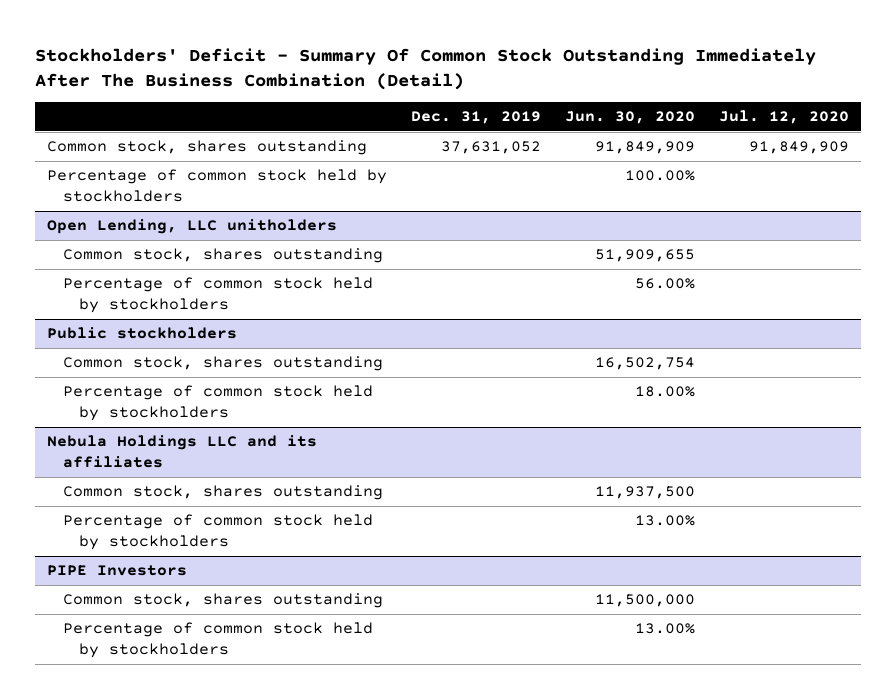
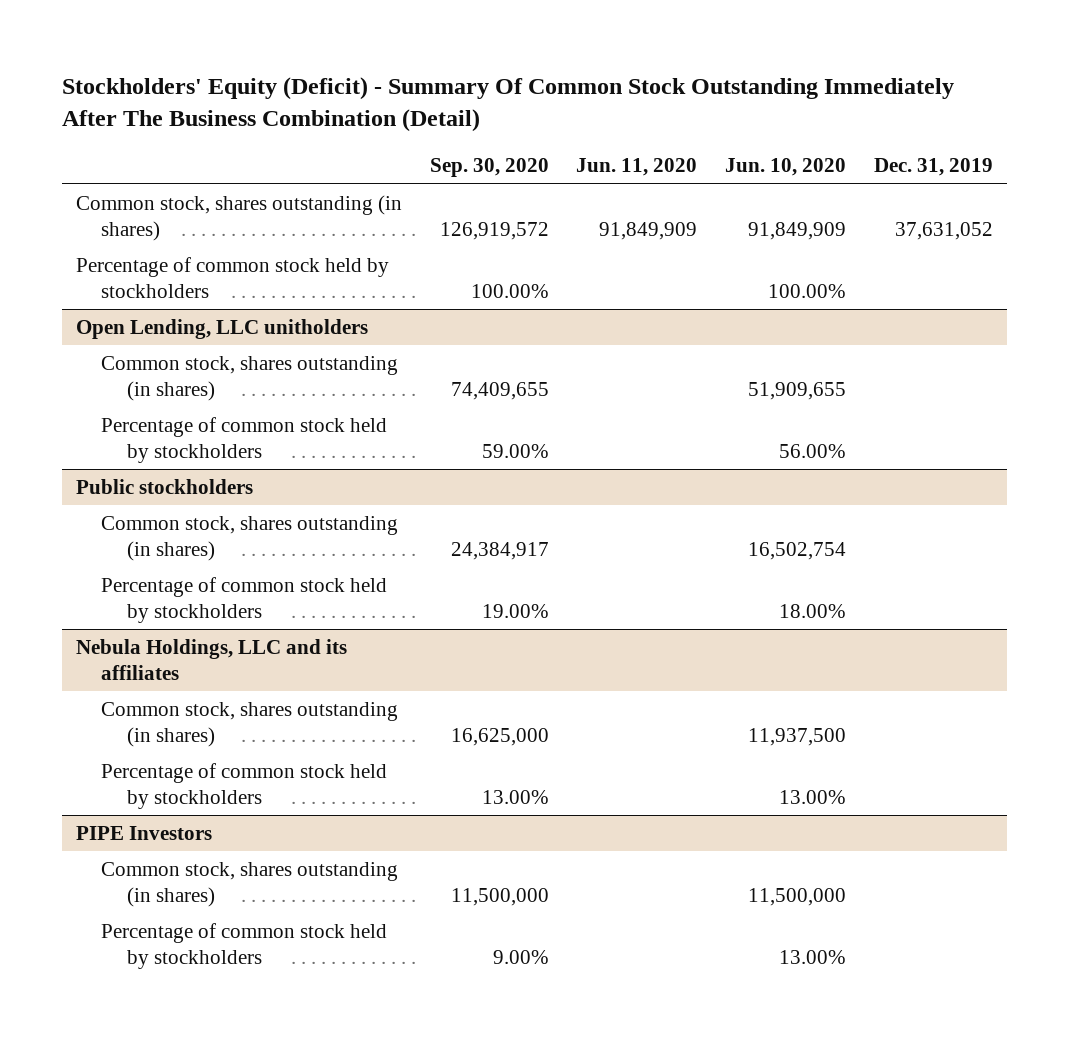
[35,47,817,90] Stockholders' Deficit - Summary Of Common Stock Outstanding Immediately After The Business Combination (Detail) -> [61,77,954,133] Stockholders' Equity (Deficit) - Summary Of Common Stock Outstanding Immediately After The Business Combination (Detail)
[564,111,695,125] Jun. 30, 2020 -> none
[718,110,849,125] Jul. 12, 2020 -> none
none -> [429,158,549,178] Sep. 30, 2020
none -> [576,158,698,177] Jun. 11, 2020
none -> [725,158,847,177] Jun. 10, 2020
[47,140,368,156] Common stock, shares outstanding -> [75,194,402,241] Common stock, shares outstanding (in shares)
[63,248,384,264] Common stock, shares outstanding -> [101,355,399,401] Common stock, shares outstanding (in shares)
[63,356,384,372] Common stock, shares outstanding -> [101,515,399,561] Common stock, shares outstanding (in shares)
[47,435,318,469] Nebula Holdings LLC and its affiliates -> [75,638,347,680] Nebula Holdings, LLC and its affiliates
[63,485,384,501] Common stock, shares outstanding -> [101,701,399,747] Common stock, shares outstanding (in shares)
[63,593,384,609] Common stock, shares outstanding -> [101,861,399,907] Common stock, shares outstanding (in shares)

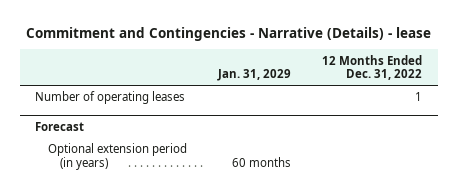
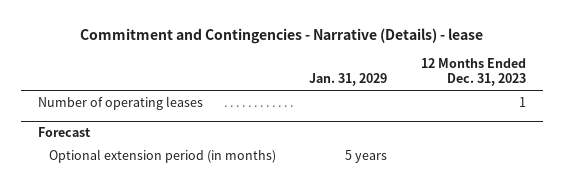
[322,54,423,81] 12 Months Ended Dec. 31, 2022 -> none
none -> [420,58,526,87] 12 Months Ended Dec. 31, 2023
[47,143,187,170] Optional extension period (in years) -> [48,148,276,163] Optional extension period (in months)
[232,156,292,167] 60 months -> [345,149,388,163] 5 years

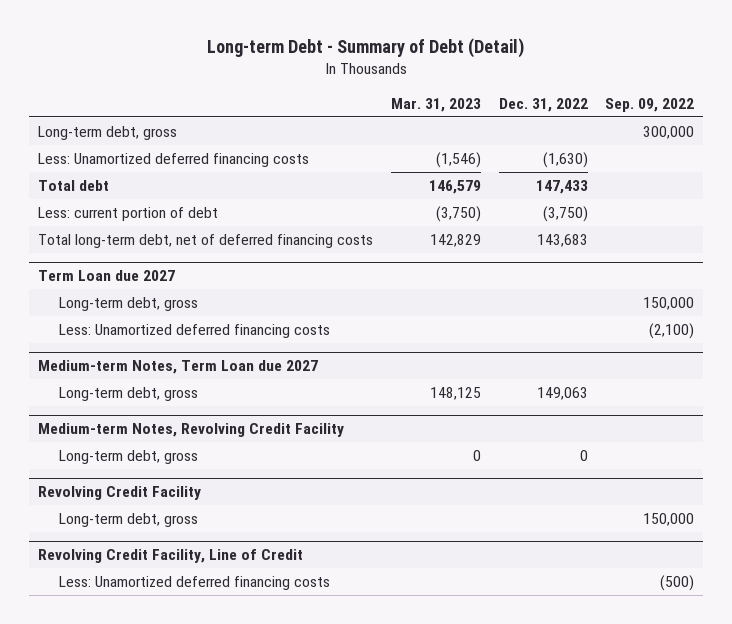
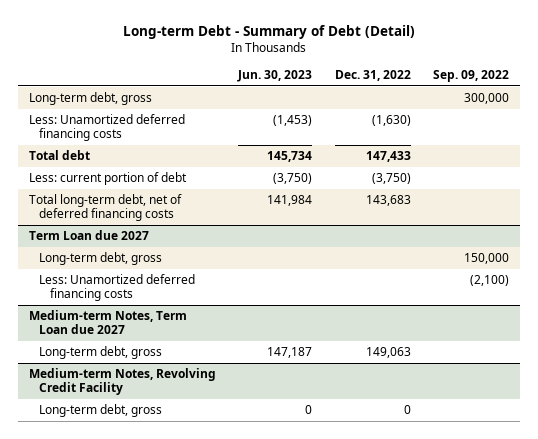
[390,97,481,112] Mar. 31, 2023 -> none
none -> [237,70,313,83] Jun. 30, 2023
[38,486,202,501] Revolving Credit Facility -> none
[58,513,198,528] Long-term debt, gross -> none
[38,549,304,564] Revolving Credit Facility, Line of Credit -> none
[58,576,330,591] Less: Unamortized deferred financing costs -> none

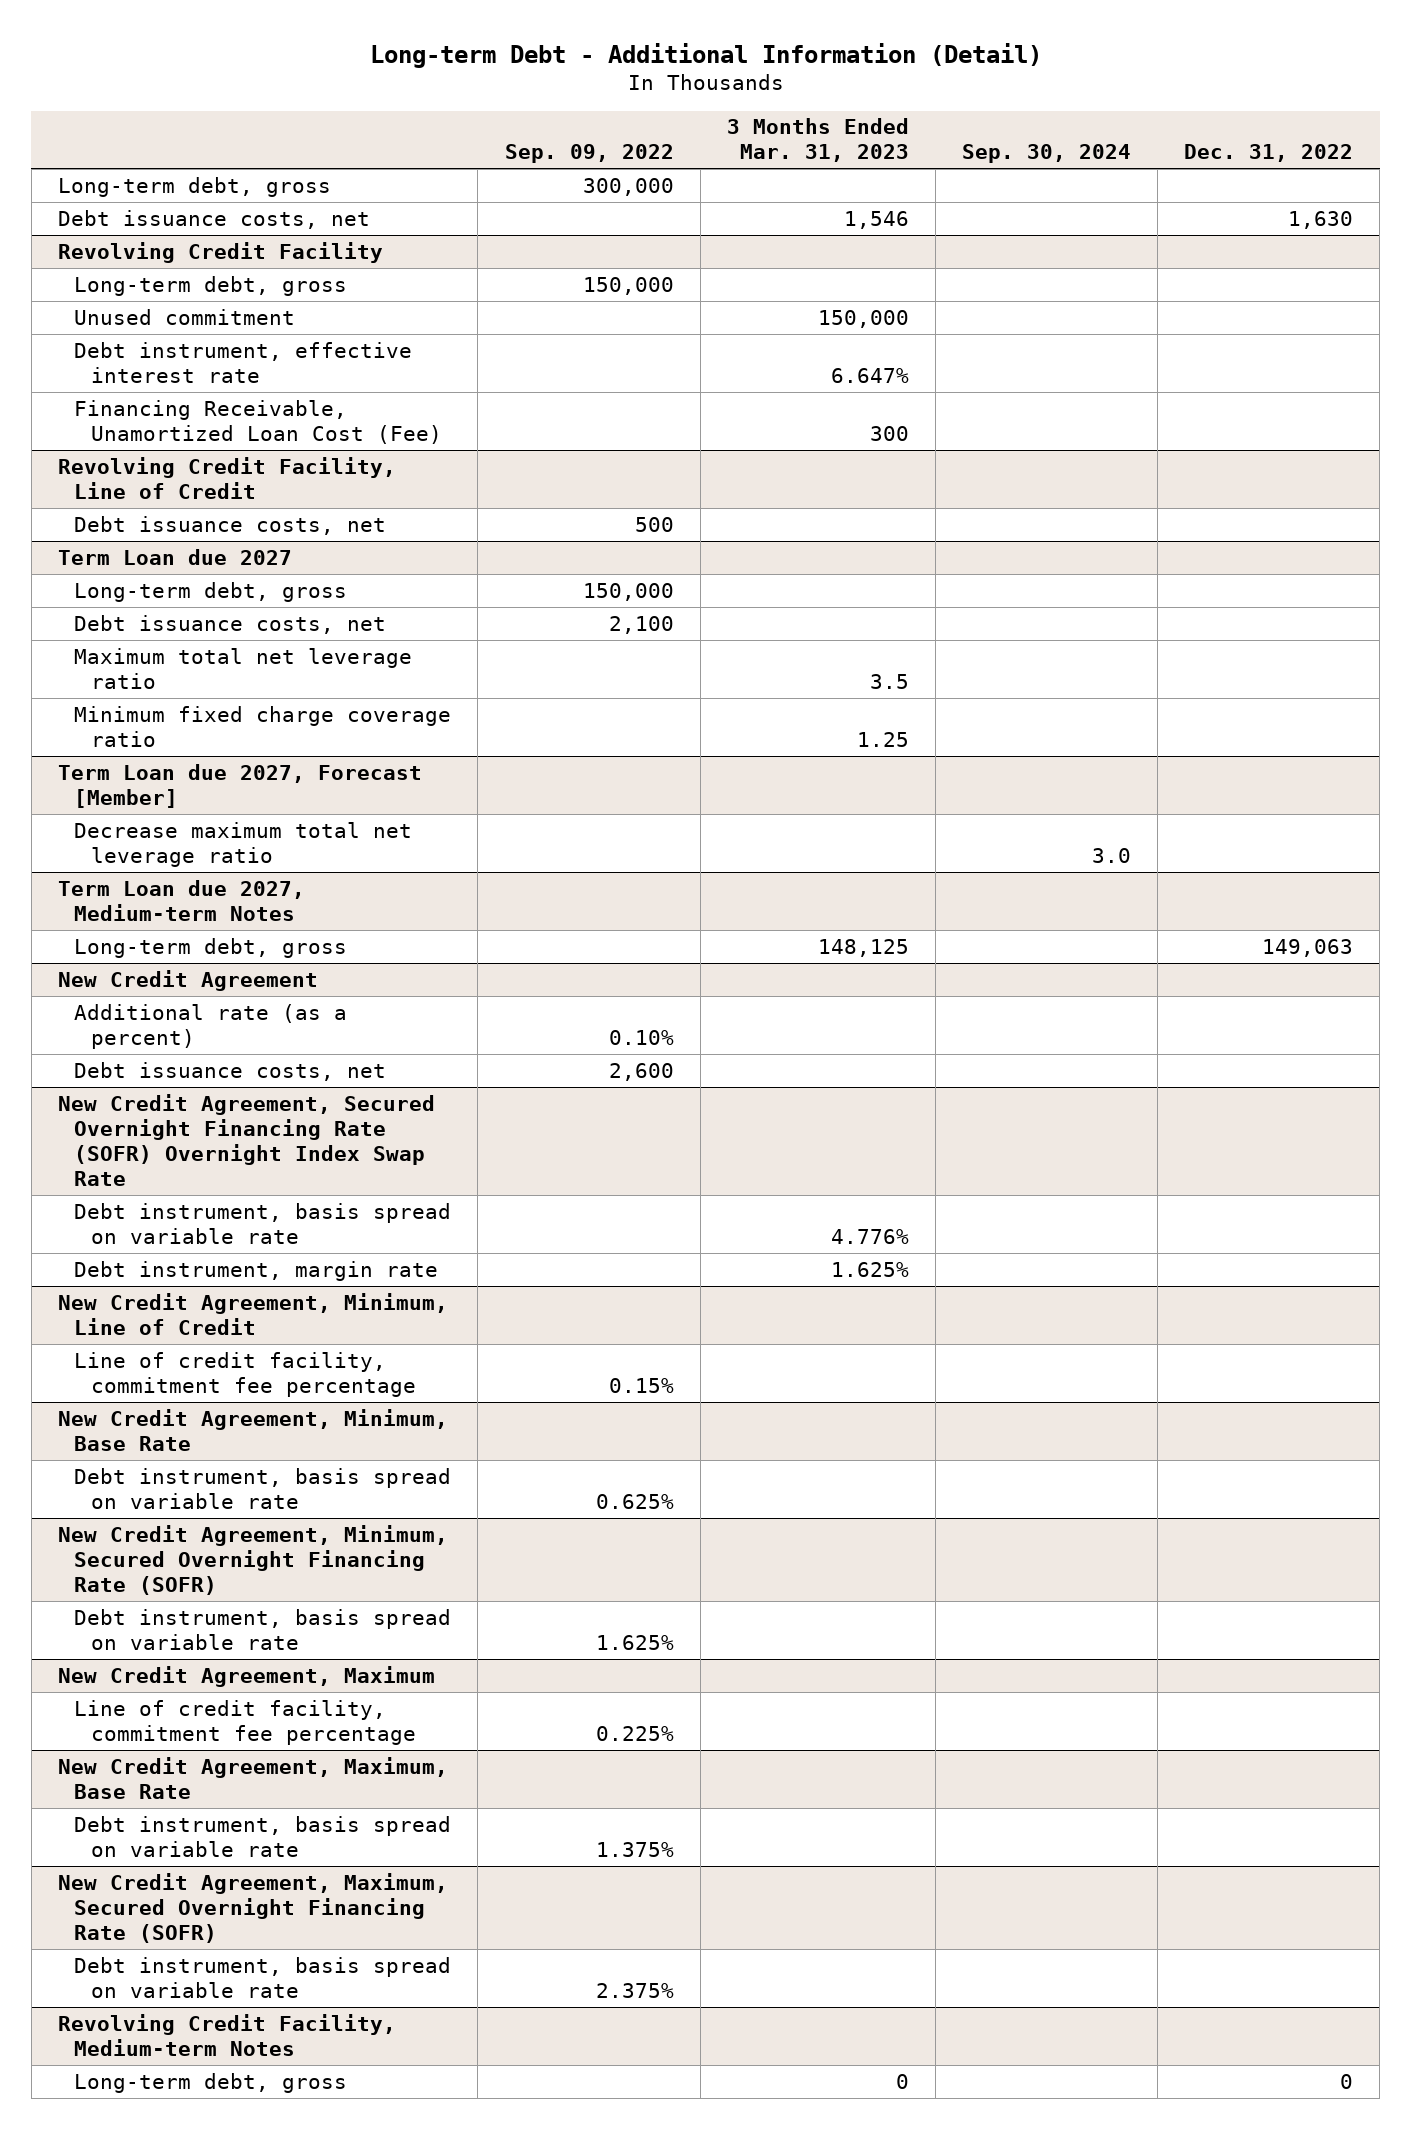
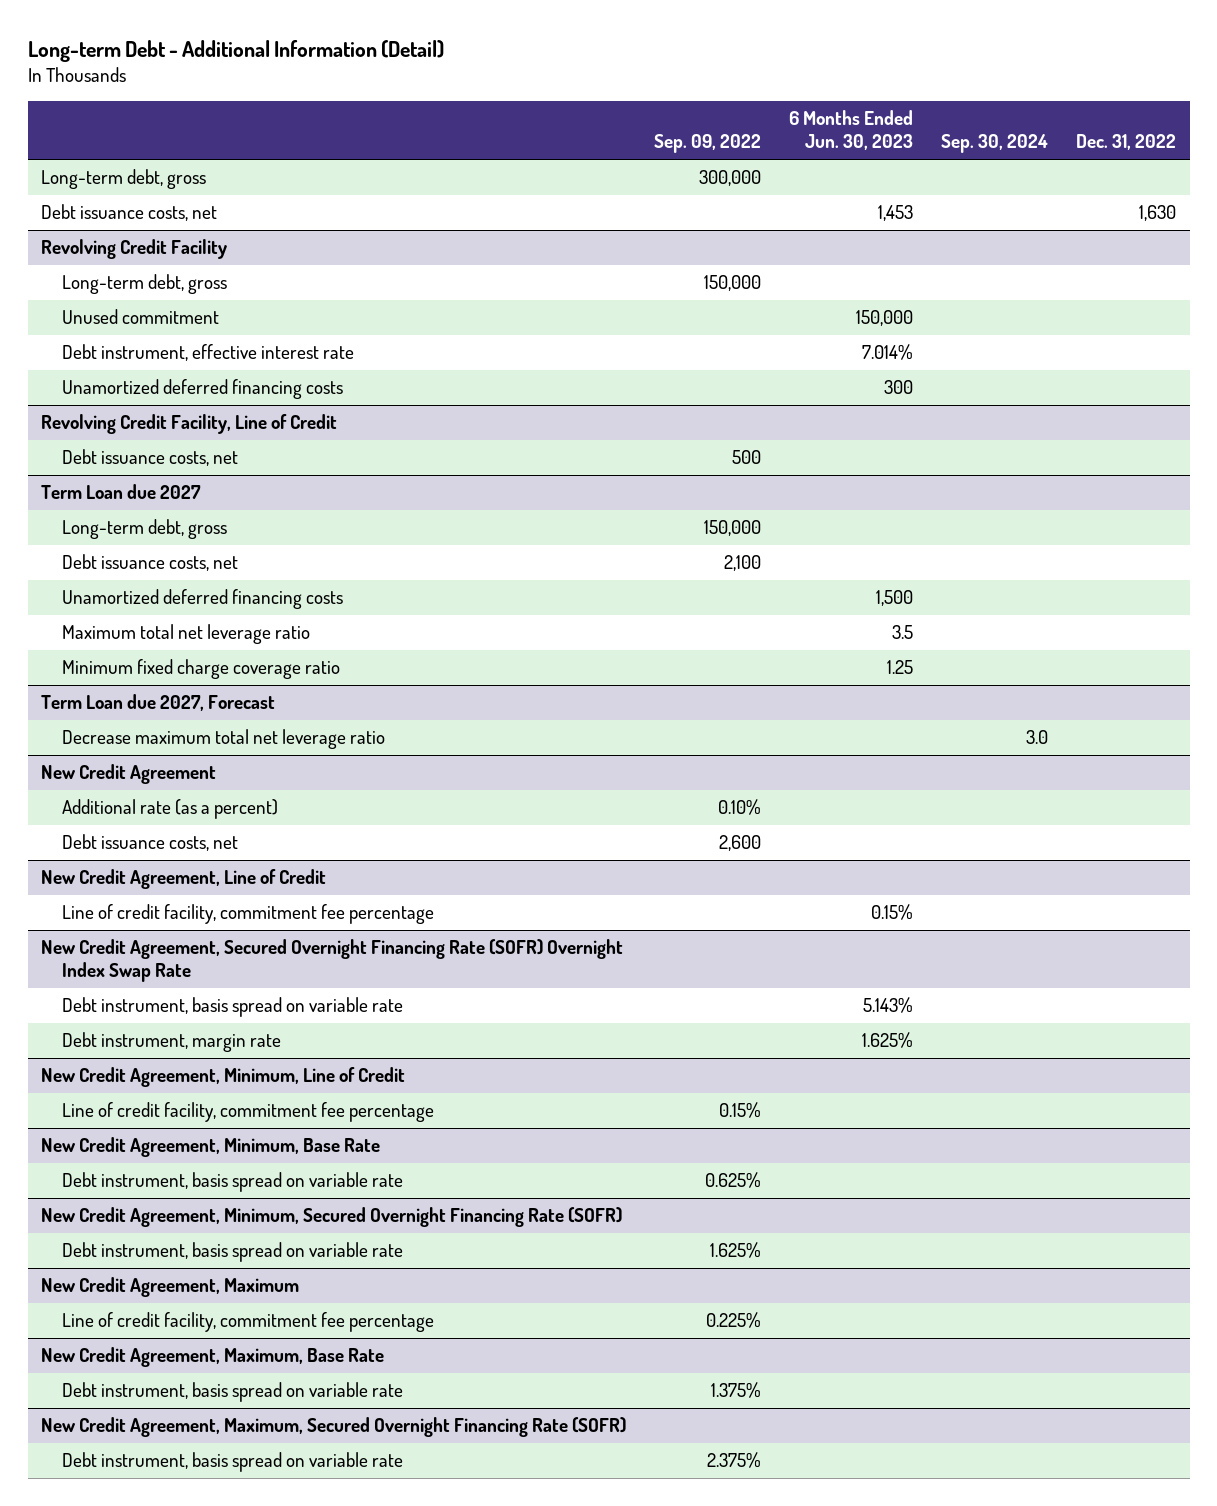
[726,118,909,163] 3 Months Ended Mar. 31, 2023 -> none
none -> [789,110,914,151] 6 Months Ended Jun. 30, 2023
[74,399,442,444] Financing Receivable, Unamortized Loan Cost (Fee) -> [61,379,343,400] Unamortized deferred financing costs
none -> [61,589,343,610] Unamortized deferred financing costs
[57,763,422,808] Term Loan due 2027, Forecast [Member] -> [41,694,276,712] Term Loan due 2027, Forecast
[57,879,305,921] Term Loan due 2027, Medium-term Notes -> none
[74,937,348,958] Long-term debt, gross -> none
none -> [41,869,327,890] New Credit Agreement, Line of Credit
none -> [61,904,434,925] Line of credit facility, commitment fee percentage
[57,2013,396,2056] Revolving Credit Facility, Medium-term Notes -> none
[74,2072,348,2093] Long-term debt, gross -> none

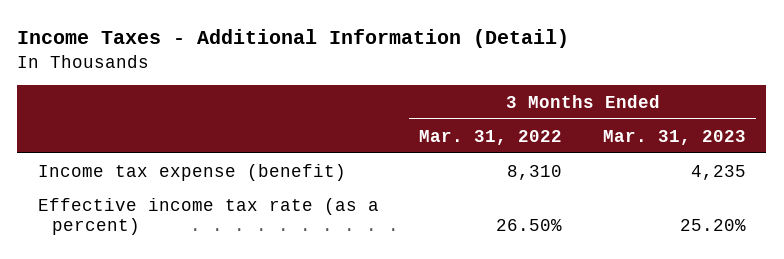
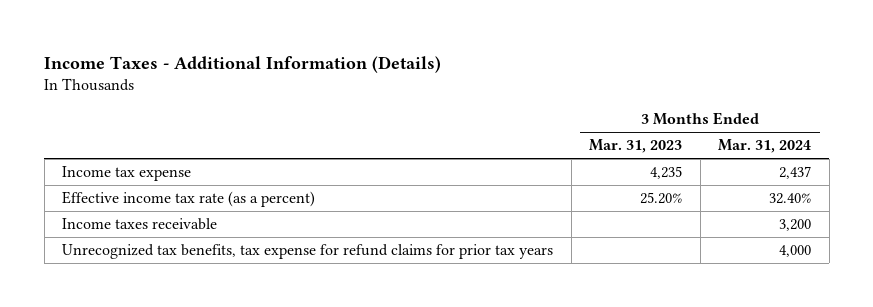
[17,29,570,49] Income Taxes - Additional Information (Detail) -> [44,55,442,73] Income Taxes - Additional Information (Details)
[419,129,563,145] Mar. 31, 2022 -> none
none -> [718,139,812,154] Mar. 31, 2024
[37,163,346,181] Income tax expense (benefit) -> [62,166,192,182] Income tax expense
none -> [62,218,218,231] Income taxes receivable
none -> [62,244,554,260] Unrecognized tax benefits, tax expense for refund claims for prior tax years

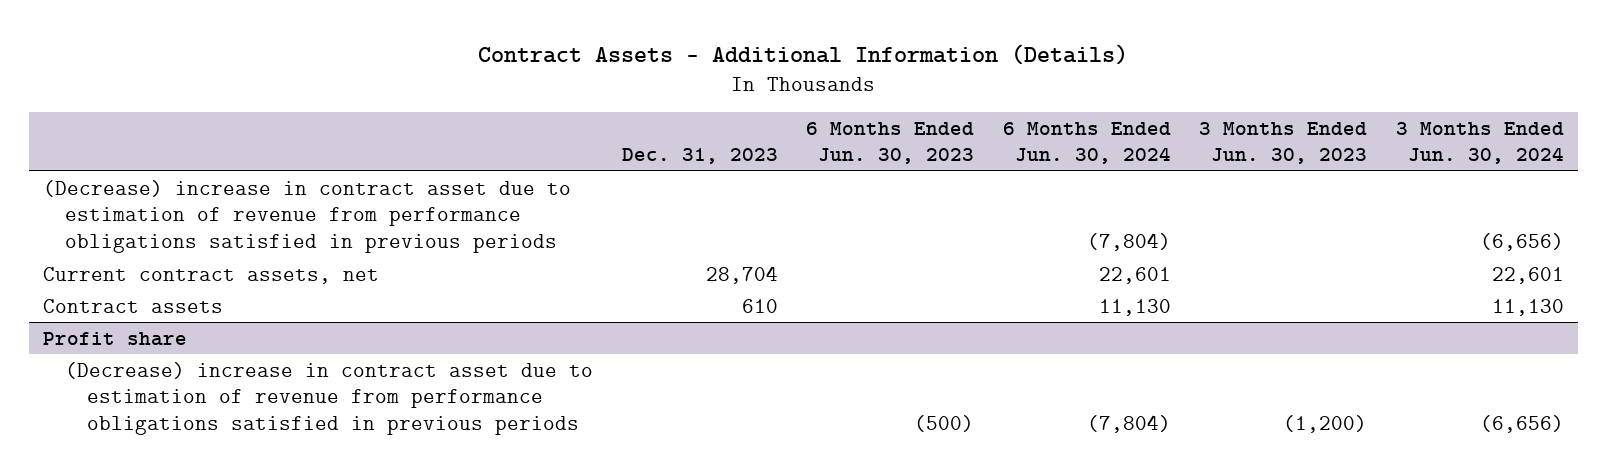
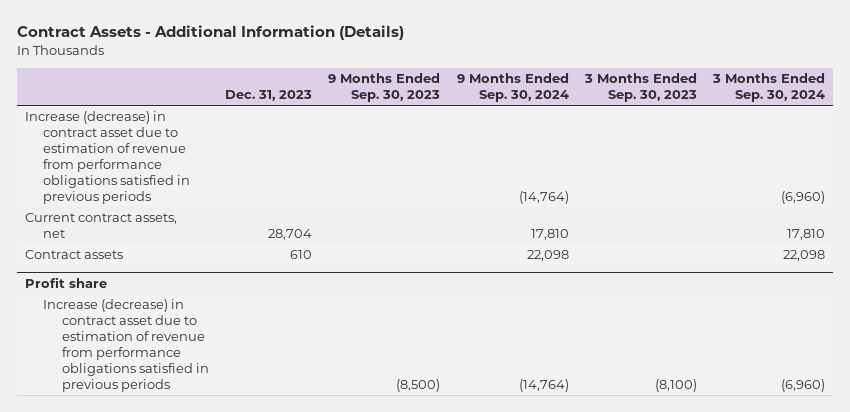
[806,121,975,165] 6 Months Ended Jun. 30, 2023 -> none
[1002,121,1171,165] 6 Months Ended Jun. 30, 2024 -> none
[1199,121,1368,165] 3 Months Ended Jun. 30, 2023 -> none
[1395,121,1564,165] 3 Months Ended Jun. 30, 2024 -> none
none -> [328,73,441,102] 9 Months Ended Sep. 30, 2023
none -> [456,73,569,102] 9 Months Ended Sep. 30, 2024
none -> [583,73,697,102] 3 Months Ended Sep. 30, 2023
none -> [712,73,826,102] 3 Months Ended Sep. 30, 2024
[42,179,571,253] (Decrease) increase in contract asset due to estimation of revenue from performance obligations satisfied in previous periods -> [24,111,191,204] Increase (decrease) in contract asset due to estimation of revenue from performance obligations satisfied in previous periods
[64,361,593,435] (Decrease) increase in contract asset due to estimation of revenue from performance obligations satisfied in previous periods -> [43,299,209,392] Increase (decrease) in contract asset due to estimation of revenue from performance obligations satisfied in previous periods

